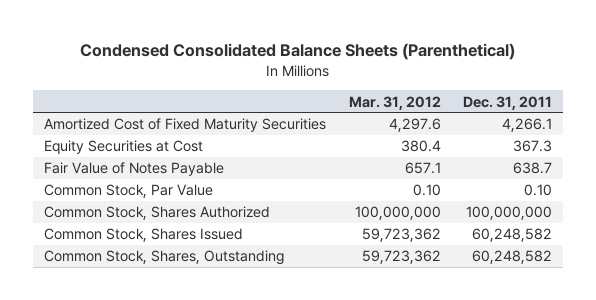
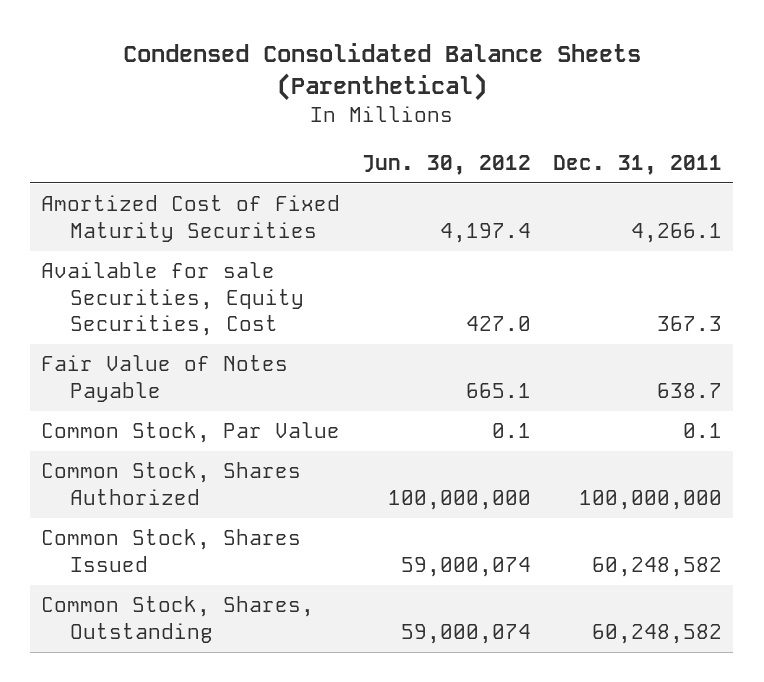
[348,95,441,110] Mar. 31, 2012 -> none
none -> [362,154,532,175] Jun. 30, 2012
[44,140,204,155] Equity Securities at Cost -> [41,262,304,337] Available for sale Securities, Equity Securities, Cost
[523,184,552,197] 0.10 -> [683,423,723,439] 0.1

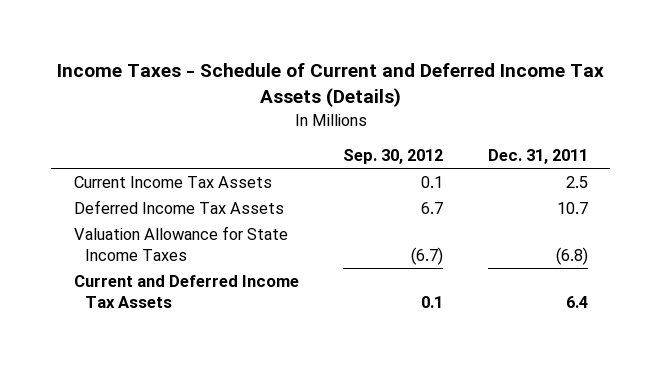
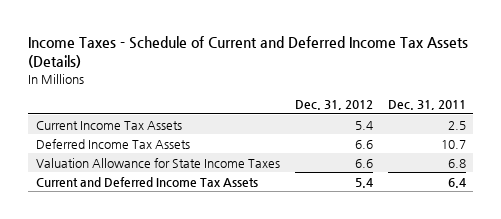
[343,149,444,165] Sep. 30, 2012 -> none
none -> [294,100,373,111] Dec. 31, 2012
[555,247,588,266] (6.8) -> [447,158,466,168] 6.8

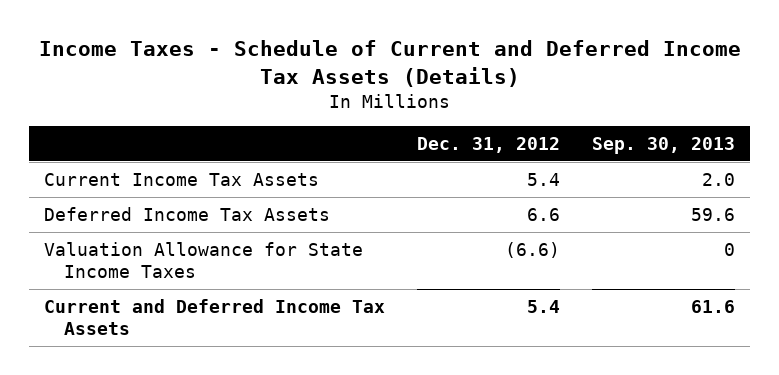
[387,100,466,111] Dec. 31, 2011 -> none
none -> [591,136,735,154] Sep. 30, 2013
[354,158,373,168] 6.6 -> [505,241,561,258] (6.6)

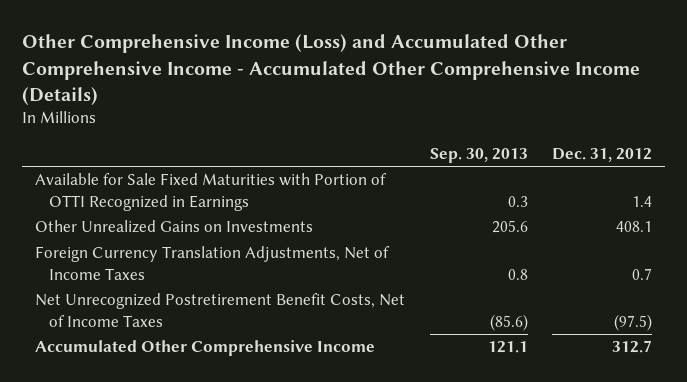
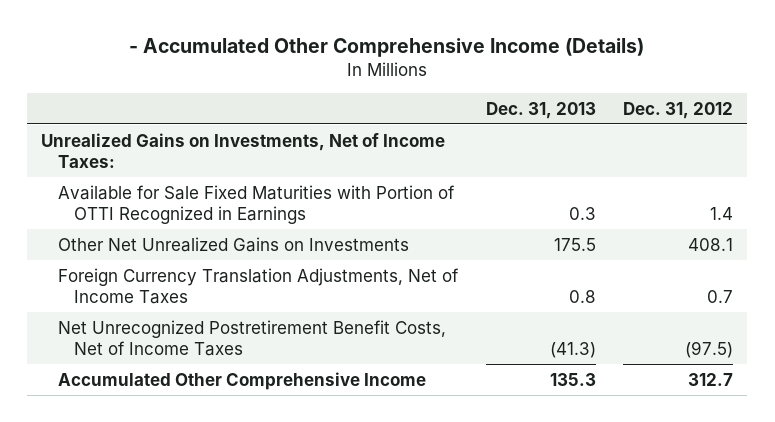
[22,34,641,105] Other Comprehensive Income (Loss) and Accumulated Other Comprehensive Income - Accumulated Other Comprehensive Income (Details) -> [129,38,645,58] - Accumulated Other Comprehensive Income (Details)
[429,147,528,163] Sep. 30, 2013 -> none
none -> [485,101,596,119] Dec. 31, 2013
none -> [41,132,446,168] Unrealized Gains on Investments, Net of Income Taxes:
[34,220,313,234] Other Unrealized Gains on Investments -> [57,236,409,252] Other Net Unrealized Gains on Investments

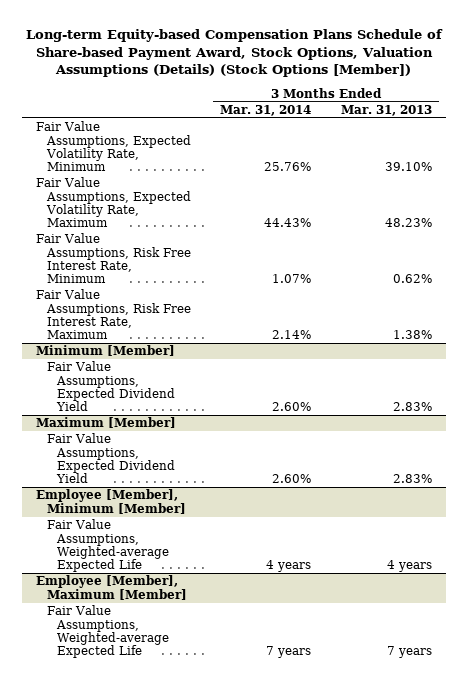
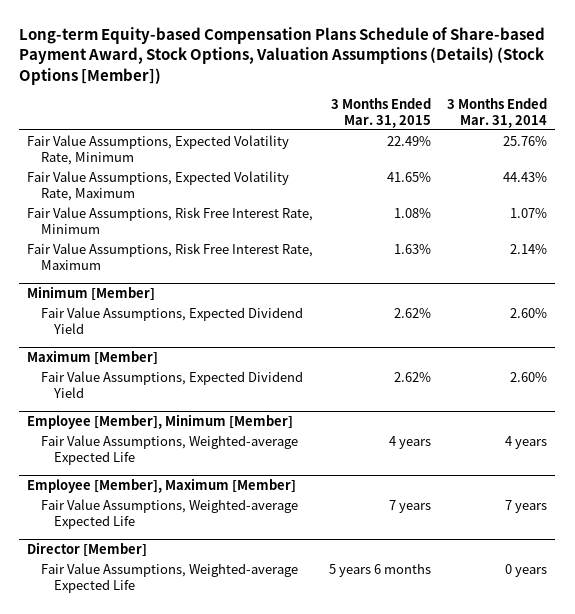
[340,104,432,116] Mar. 31, 2013 -> none
none -> [331,97,432,128] 3 Months Ended Mar. 31, 2015
none -> [27,541,148,557] Director [Member]
none -> [40,562,298,593] Fair Value Assumptions, Weighted-average Expected Life

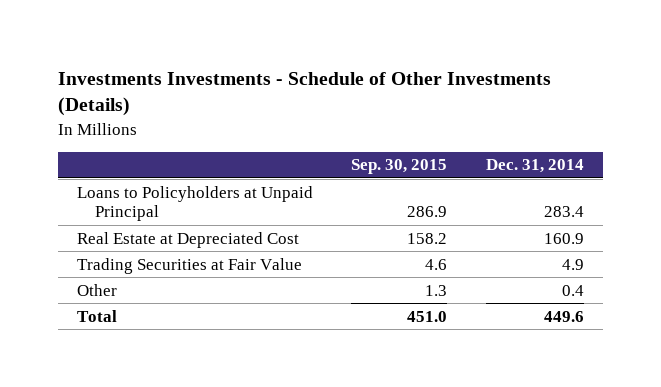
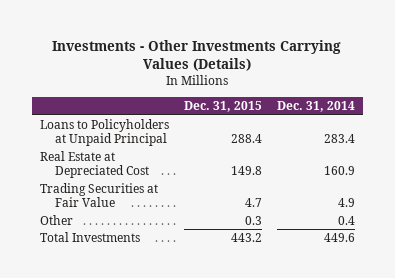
[58,71,552,117] Investments Investments - Schedule of Other Investments (Details) -> [52,39,342,72] Investments - Other Investments Carrying Values (Details)
[351,159,448,175] Sep. 30, 2015 -> none
none -> [183,101,262,113] Dec. 31, 2015
[77,309,118,322] Total -> [39,231,140,242] Total Investments

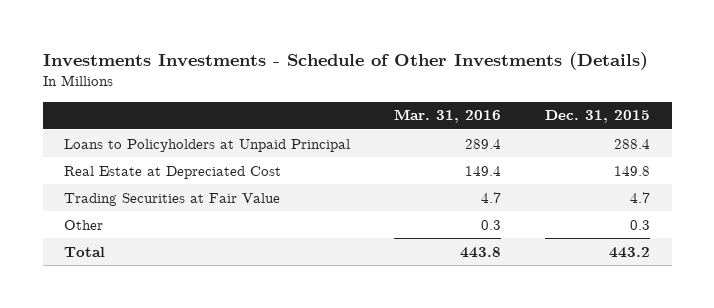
[52,39,342,72] Investments - Other Investments Carrying Values (Details) -> [42,51,648,70] Investments Investments - Schedule of Other Investments (Details)
[277,101,356,113] Dec. 31, 2014 -> none
none -> [394,109,502,124] Mar. 31, 2016
[39,231,140,242] Total Investments -> [64,246,106,257] Total

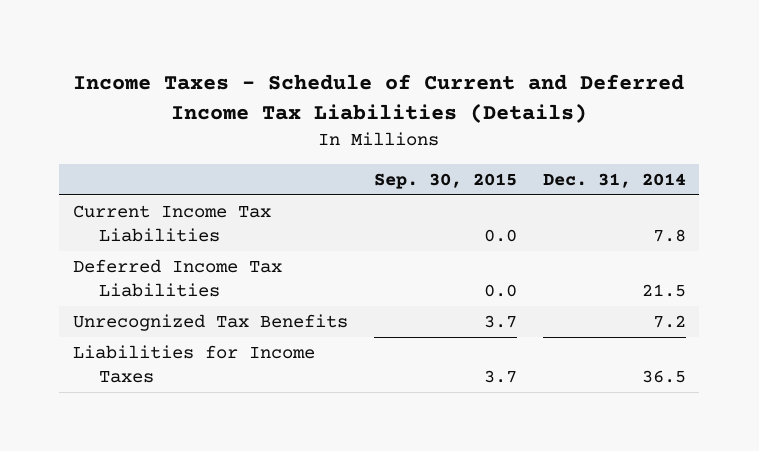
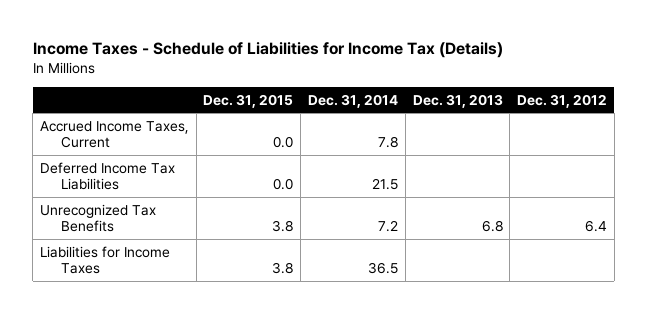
[73,74,685,123] Income Taxes - Schedule of Current and Deferred Income Tax Liabilities (Details) -> [32,42,503,59] Income Taxes - Schedule of Liabilities for Income Tax (Details)
[373,172,517,189] Sep. 30, 2015 -> none
none -> [203,93,294,108] Dec. 31, 2015
none -> [412,93,503,108] Dec. 31, 2013
none -> [517,93,608,108] Dec. 31, 2012
[72,205,271,243] Current Income Tax Liabilities -> [39,120,189,149] Accrued Income Taxes, Current

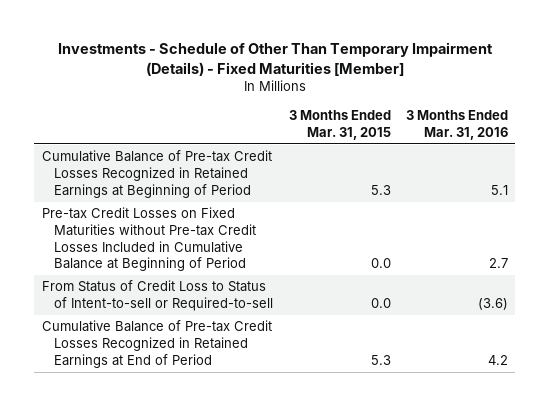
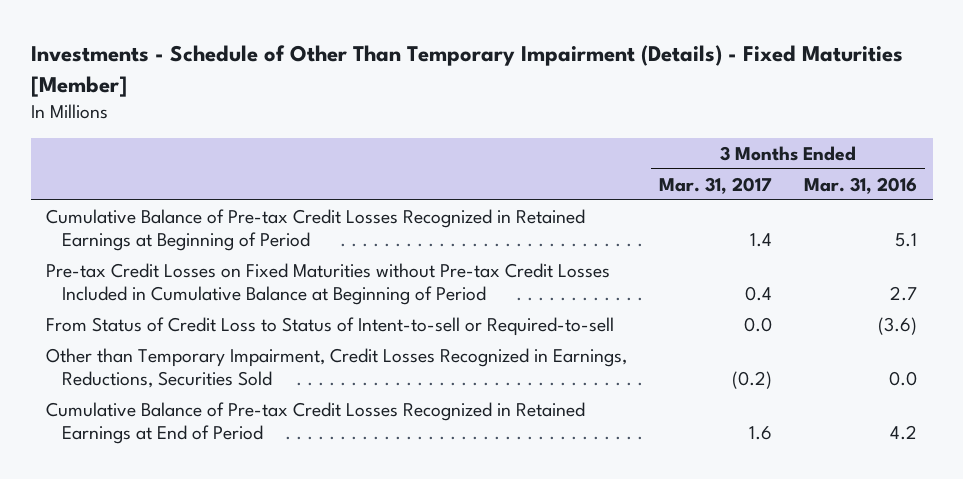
[288,110,391,140] 3 Months Ended Mar. 31, 2015 -> none
none -> [659,176,773,194] Mar. 31, 2017
none -> [46,347,628,388] Other than Temporary Impairment, Credit Losses Recognized in Earnings, Reductions, Securities Sold

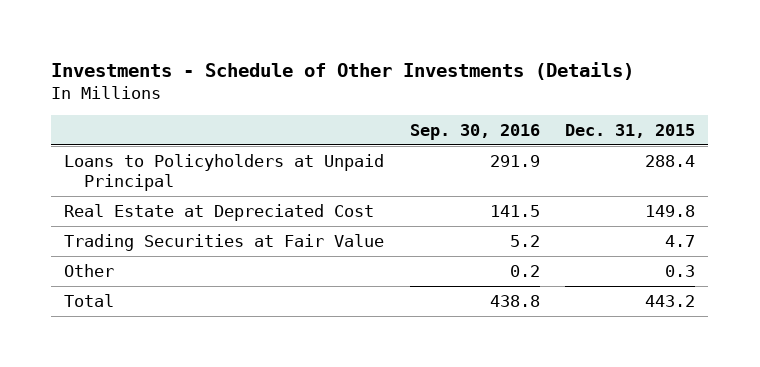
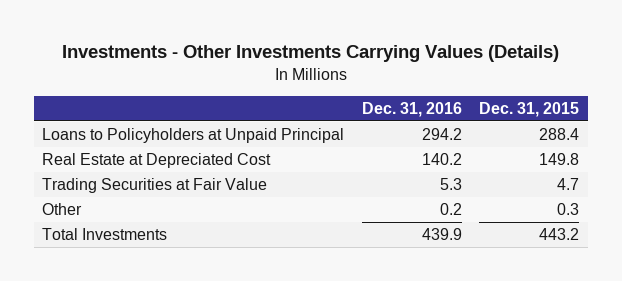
[51,61,635,80] Investments - Schedule of Other Investments (Details) -> [61,45,559,63] Investments - Other Investments Carrying Values (Details)
[409,123,540,140] Sep. 30, 2016 -> none
none -> [361,101,462,117] Dec. 31, 2016
[64,293,115,307] Total -> [42,227,168,240] Total Investments

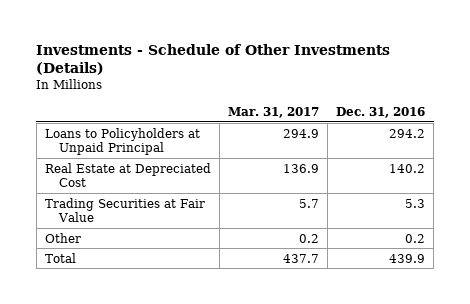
[61,45,559,63] Investments - Other Investments Carrying Values (Details) -> [36,43,391,76] Investments - Schedule of Other Investments (Details)
[479,101,580,117] Dec. 31, 2015 -> none
none -> [227,106,319,118] Mar. 31, 2017
[42,227,168,240] Total Investments -> [44,252,76,263] Total

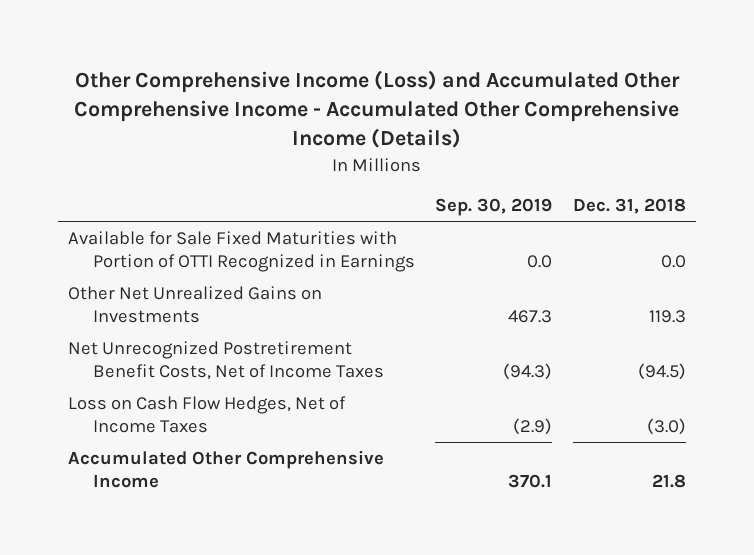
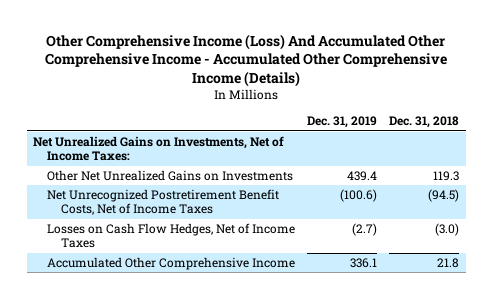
[73,70,680,149] Other Comprehensive Income (Loss) and Accumulated Other Comprehensive Income - Accumulated Other Comprehensive Income (Details) -> [45,33,448,88] Other Comprehensive Income (Loss) And Accumulated Other Comprehensive Income - Accumulated Other Comprehensive Income (Details)
[435,198,553,217] Sep. 30, 2019 -> none
none -> [307,116,378,129] Dec. 31, 2019
[68,230,416,273] Available for Sale Fixed Maturities with Portion of OTTI Recognized in Earnings -> none
none -> [33,135,285,162] Net Unrealized Gains on Investments, Net of Income Taxes:
[68,395,347,434] Loss on Cash Flow Hedges, Net of Income Taxes -> [47,222,296,249] Losses on Cash Flow Hedges, Net of Income Taxes

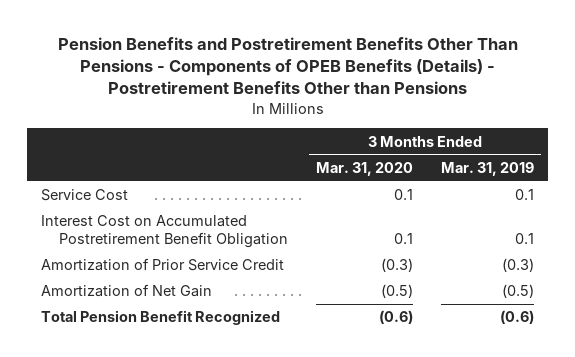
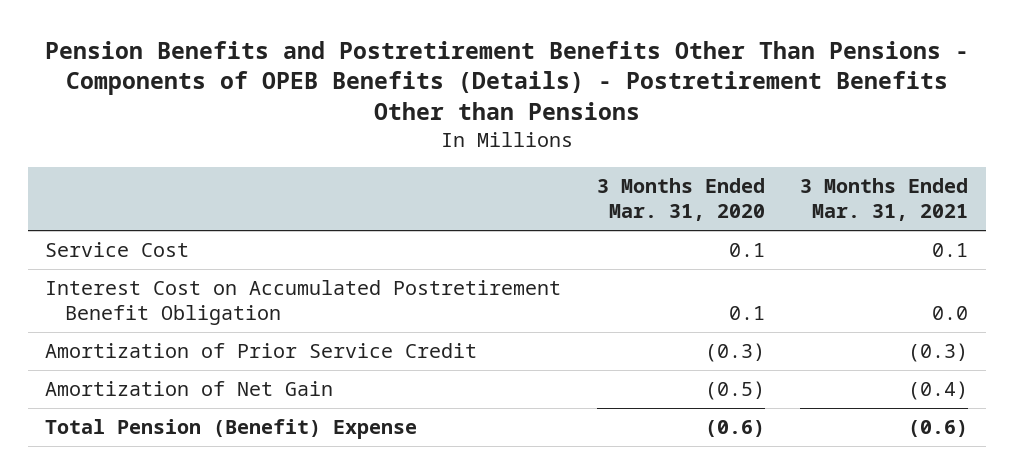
[440,162,534,177] Mar. 31, 2019 -> none
none -> [800,178,969,222] 3 Months Ended Mar. 31, 2021
[41,310,281,326] Total Pension Benefit Recognized -> [45,419,418,440] Total Pension (Benefit) Expense

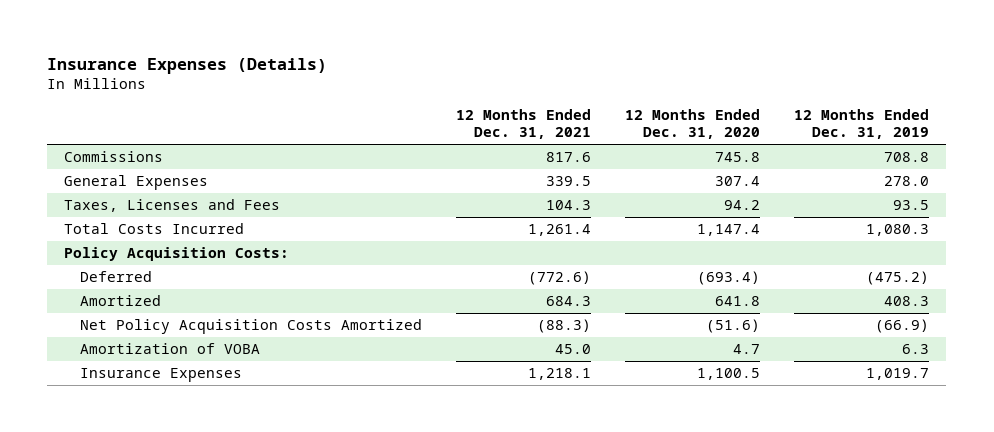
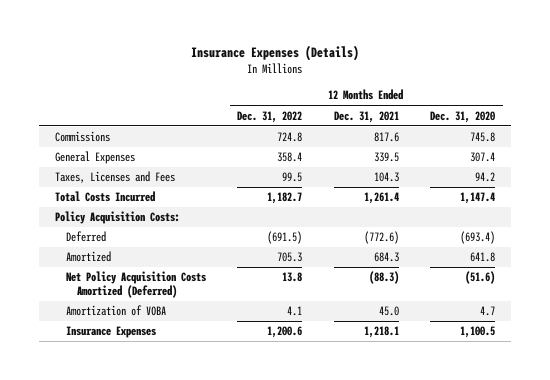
[794,109,930,140] 12 Months Ended Dec. 31, 2019 -> none
none -> [237,110,303,123] Dec. 31, 2022
[79,319,422,335] Net Policy Acquisition Costs Amortized -> [65,271,206,299] Net Policy Acquisition Costs Amortized (Deferred)

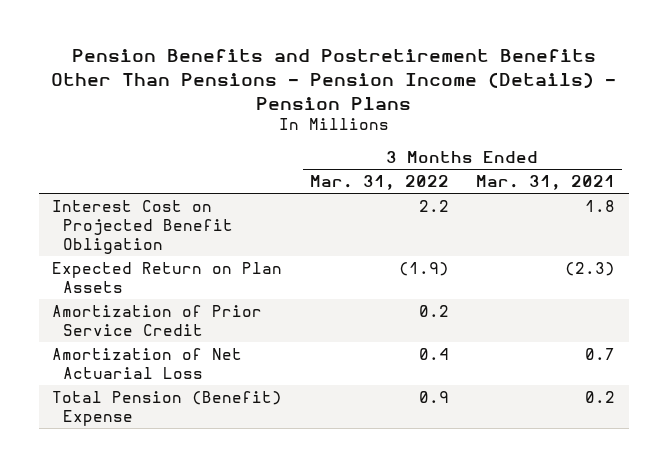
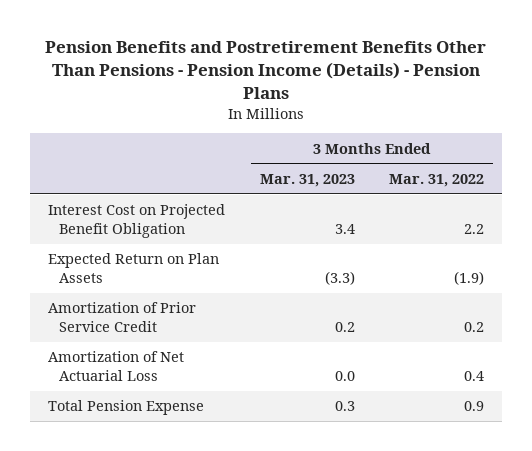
[476,175,616,191] Mar. 31, 2021 -> none
none -> [259,173,355,187] Mar. 31, 2023
[52,390,283,426] Total Pension (Benefit) Expense -> [47,400,204,416] Total Pension Expense

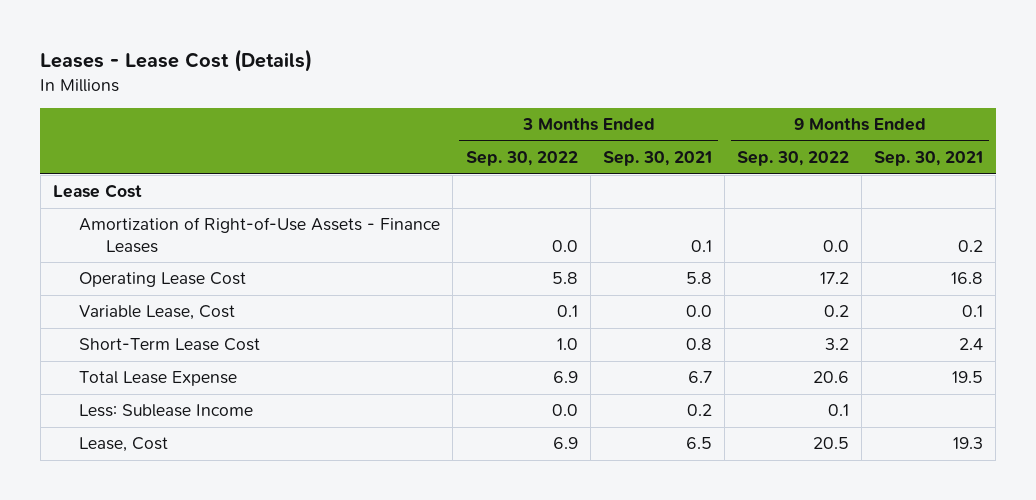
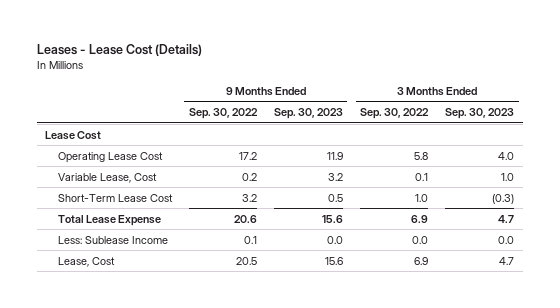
[602,151,712,167] Sep. 30, 2021 -> none
[874,151,984,167] Sep. 30, 2021 -> none
none -> [273,107,343,119] Sep. 30, 2023
none -> [445,107,515,119] Sep. 30, 2023
[79,217,441,253] Amortization of Right-of-Use Assets - Finance Leases -> none

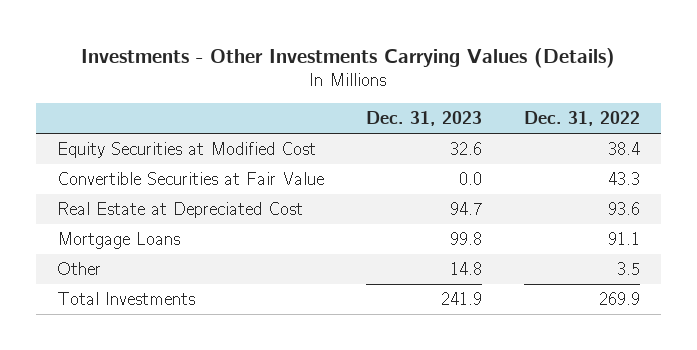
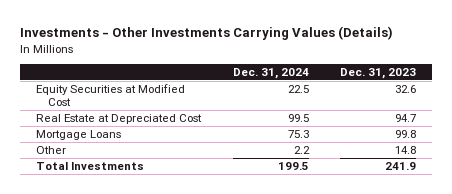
[524,111,641,127] Dec. 31, 2022 -> none
none -> [232,67,309,79] Dec. 31, 2024
[56,172,324,186] Convertible Securities at Fair Value -> none

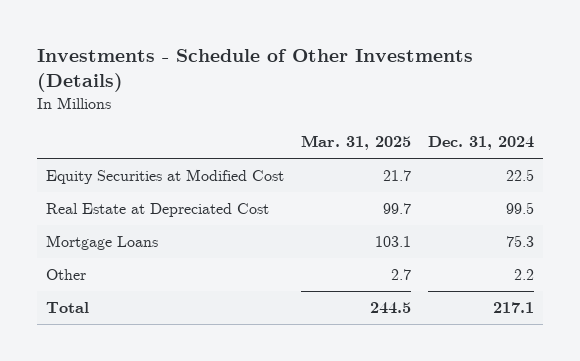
[19,26,393,41] Investments - Other Investments Carrying Values (Details) -> [37,49,474,93] Investments - Schedule of Other Investments (Details)
[340,67,417,79] Dec. 31, 2023 -> none
none -> [301,135,412,151] Mar. 31, 2025
[35,161,144,170] Total Investments -> [45,302,89,314] Total
[277,161,309,170] 199.5 -> [493,302,535,314] 217.1

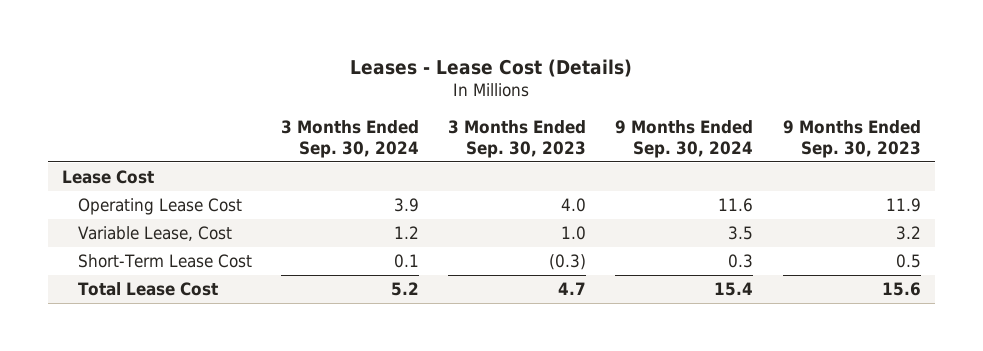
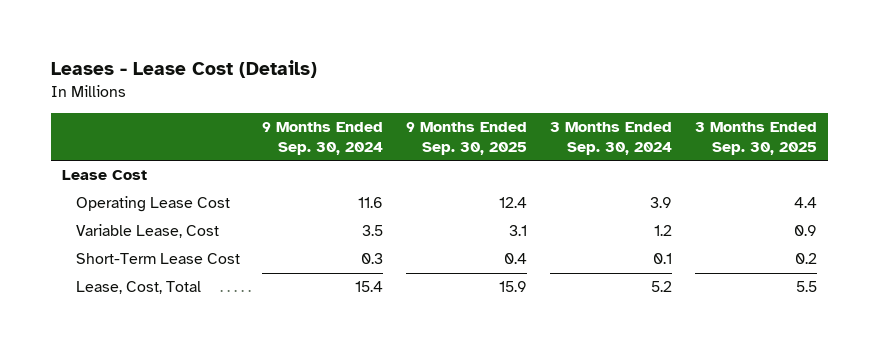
[448,119,587,158] 3 Months Ended Sep. 30, 2023 -> none
[782,119,921,158] 9 Months Ended Sep. 30, 2023 -> none
none -> [406,122,528,155] 9 Months Ended Sep. 30, 2025
none -> [694,122,817,155] 3 Months Ended Sep. 30, 2025
[78,282,219,297] Total Lease Cost -> [75,281,201,295] Lease, Cost, Total

